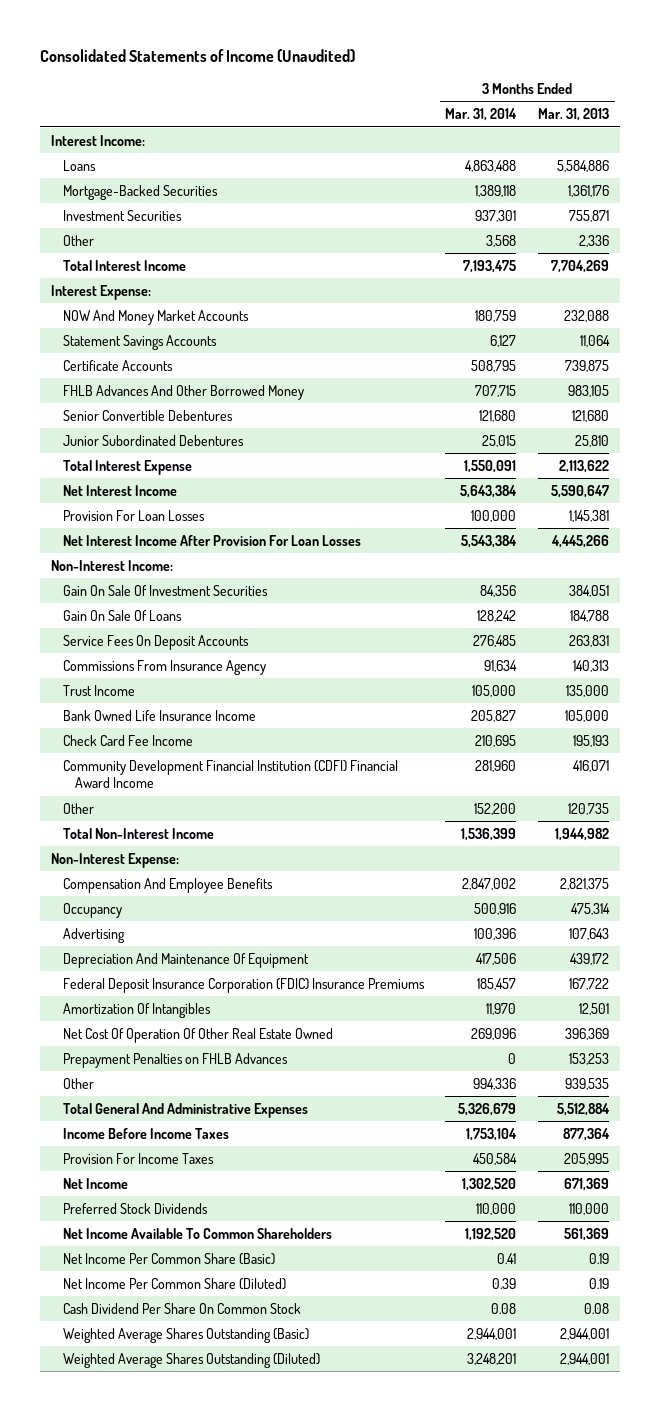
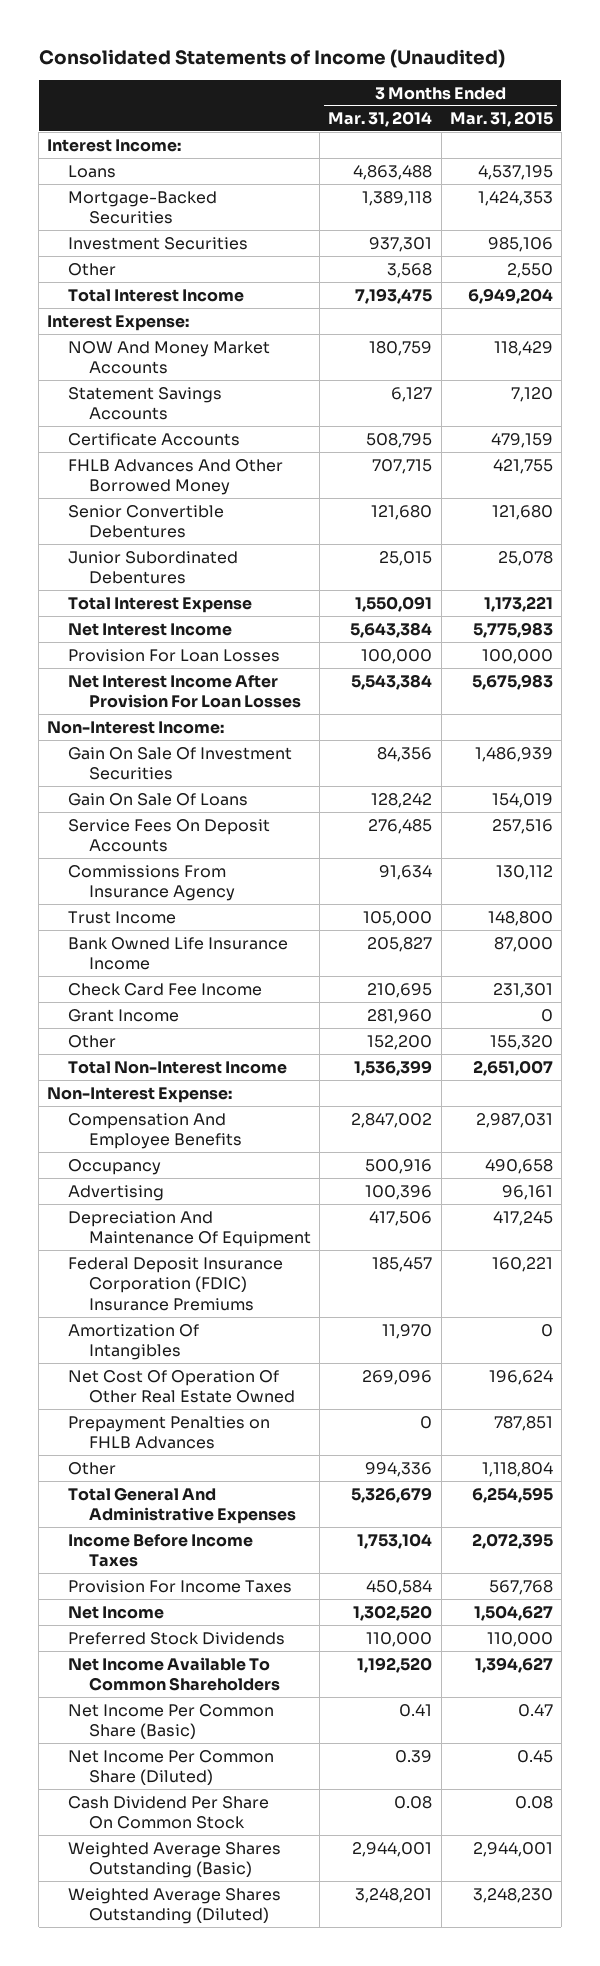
[538,108,610,122] Mar. 31, 2013 -> none
none -> [449,111,553,128] Mar. 31, 2015
[62,759,398,789] Community Development Financial Institution (CDFI) Financial Award Income -> [68,1008,180,1022] Grant Income

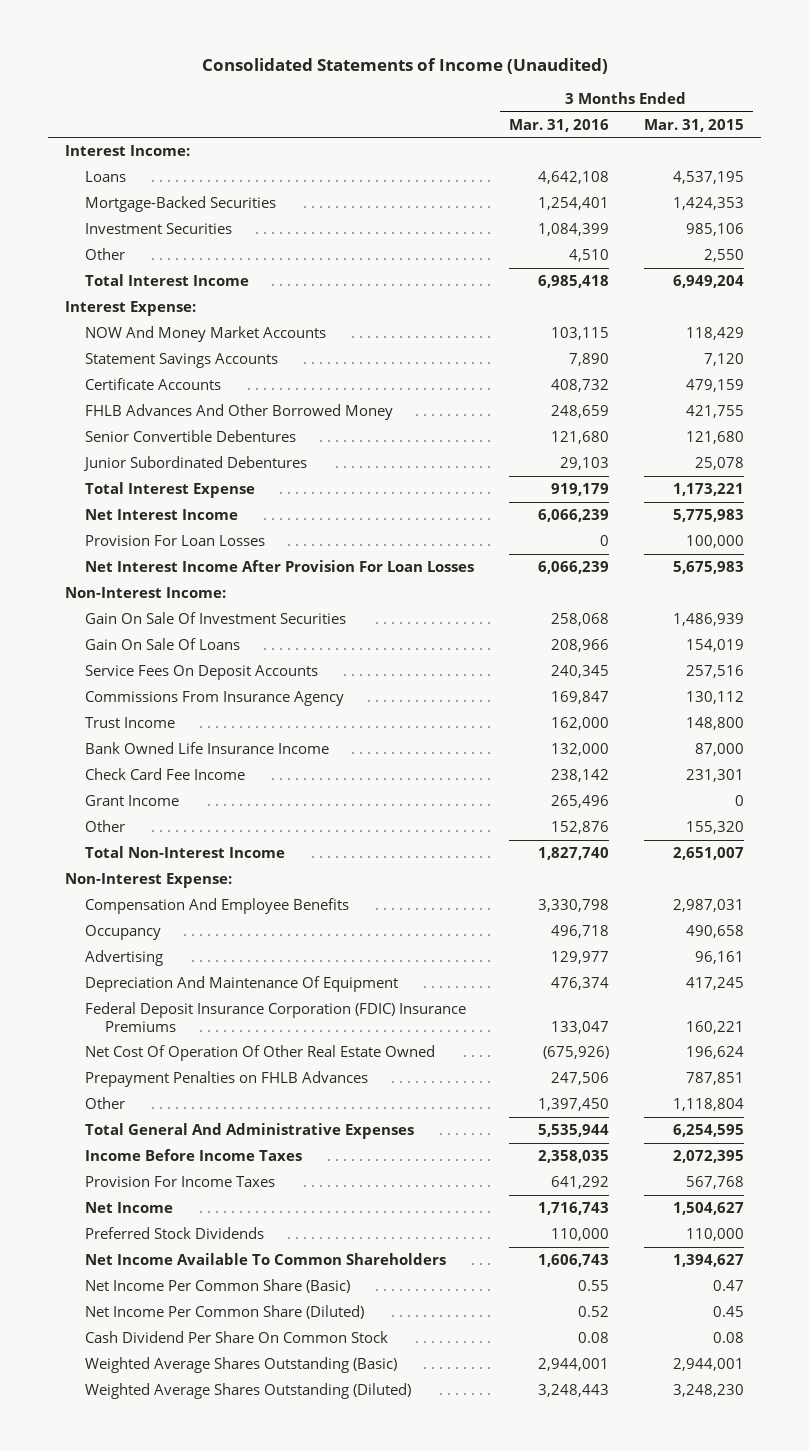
[328,111,433,128] Mar. 31, 2014 -> none
none -> [508,118,609,132] Mar. 31, 2016
[68,1323,200,1361] Amortization Of Intangibles -> none

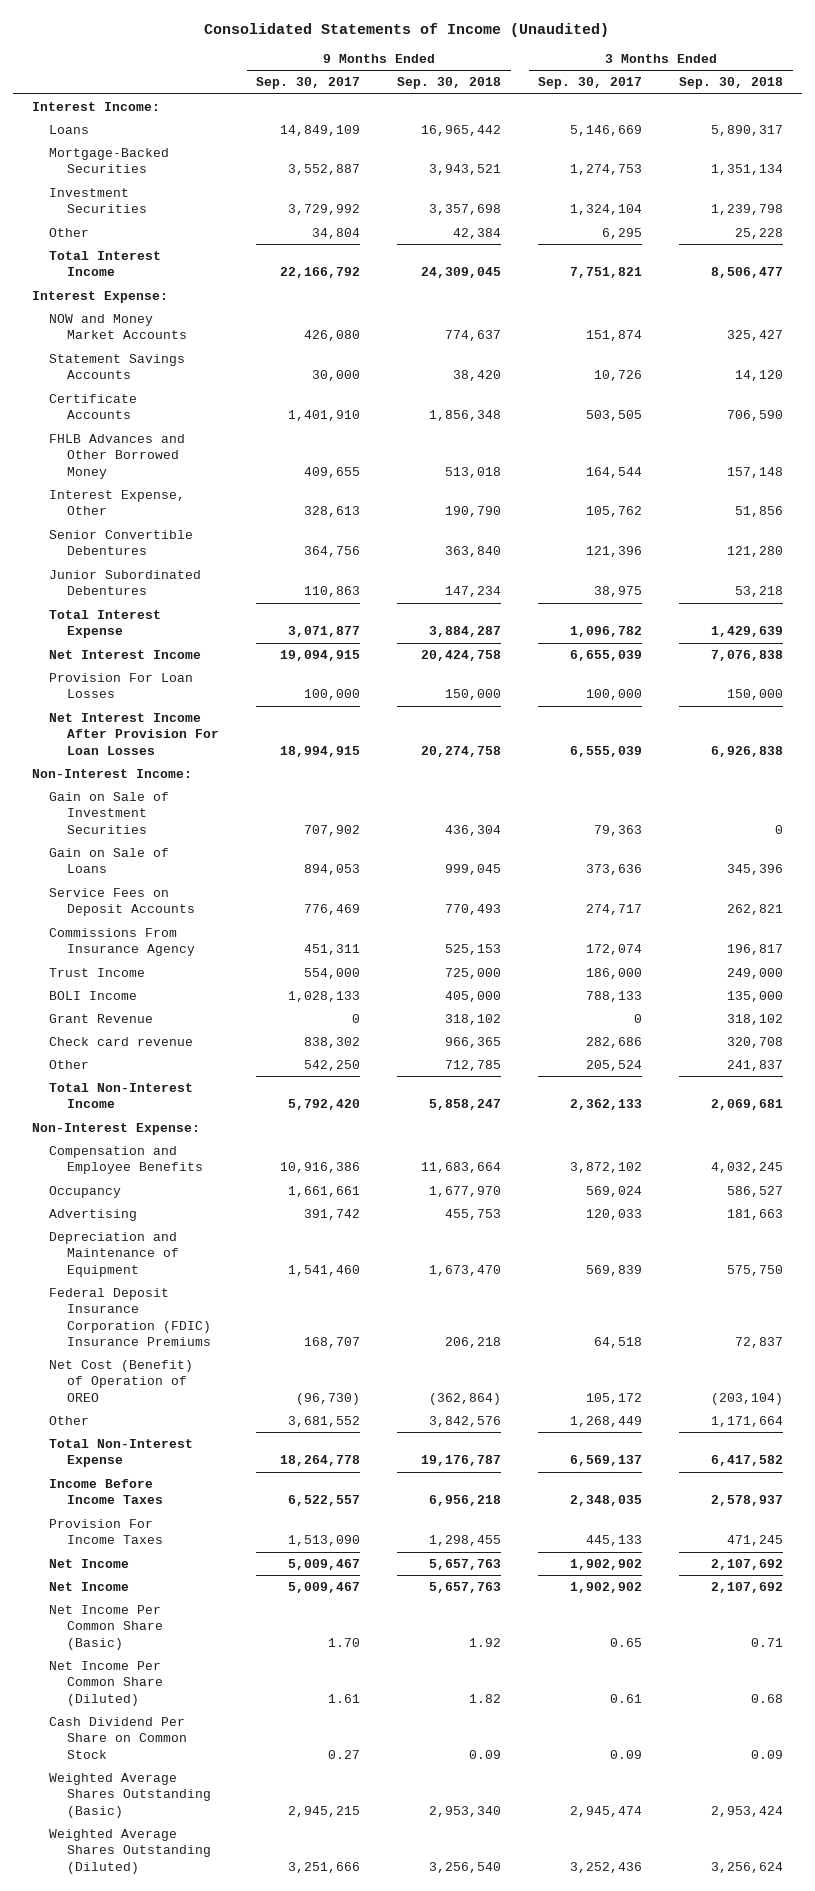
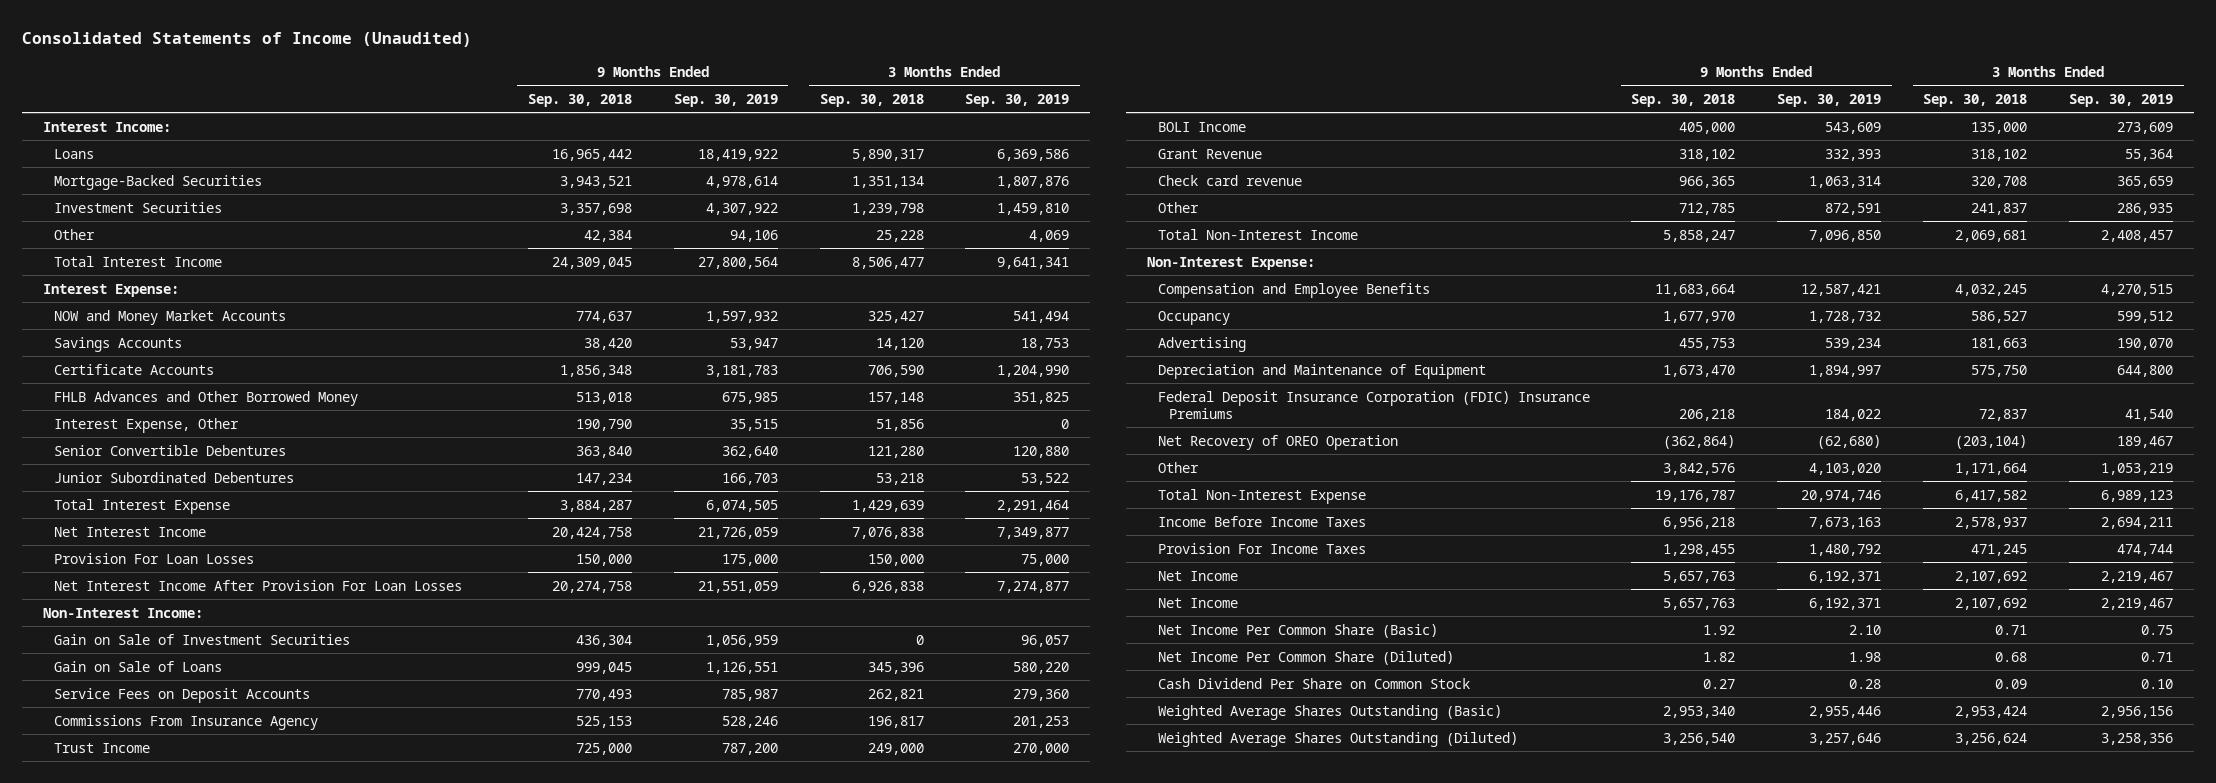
[256,77,361,90] Sep. 30, 2017 -> none
[538,77,643,90] Sep. 30, 2017 -> none
none -> [673,93,778,107] Sep. 30, 2019
none -> [965,93,1070,107] Sep. 30, 2019
[49,354,186,380] Statement Savings Accounts -> [53,336,182,352] Savings Accounts
[49,1360,194,1402] Net Cost (Benefit) of Operation of OREO -> [1157,434,1398,450] Net Recovery of OREO Operation
[469,1749,502,1759] 0.09 -> [1703,678,1736,689] 0.27

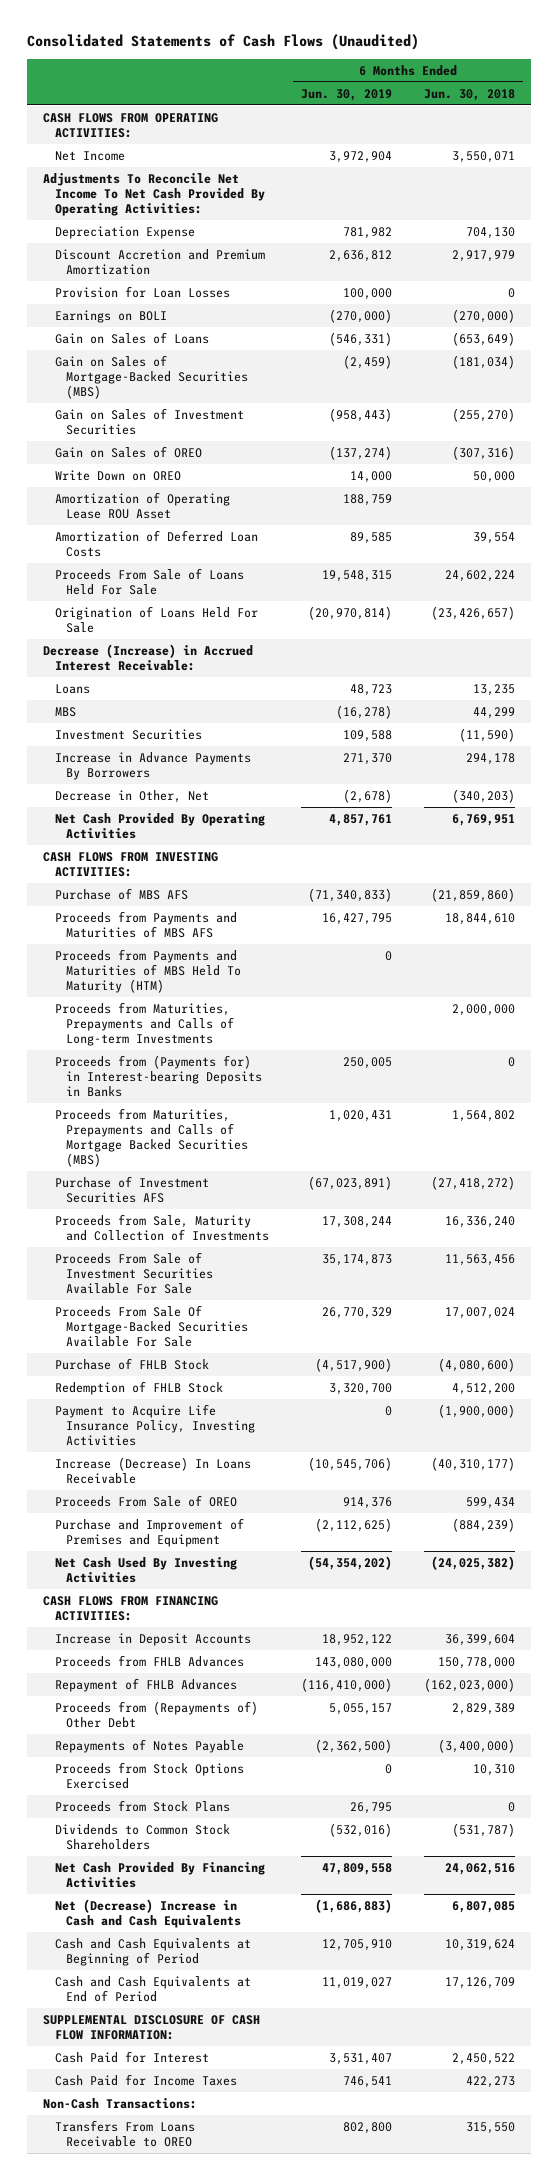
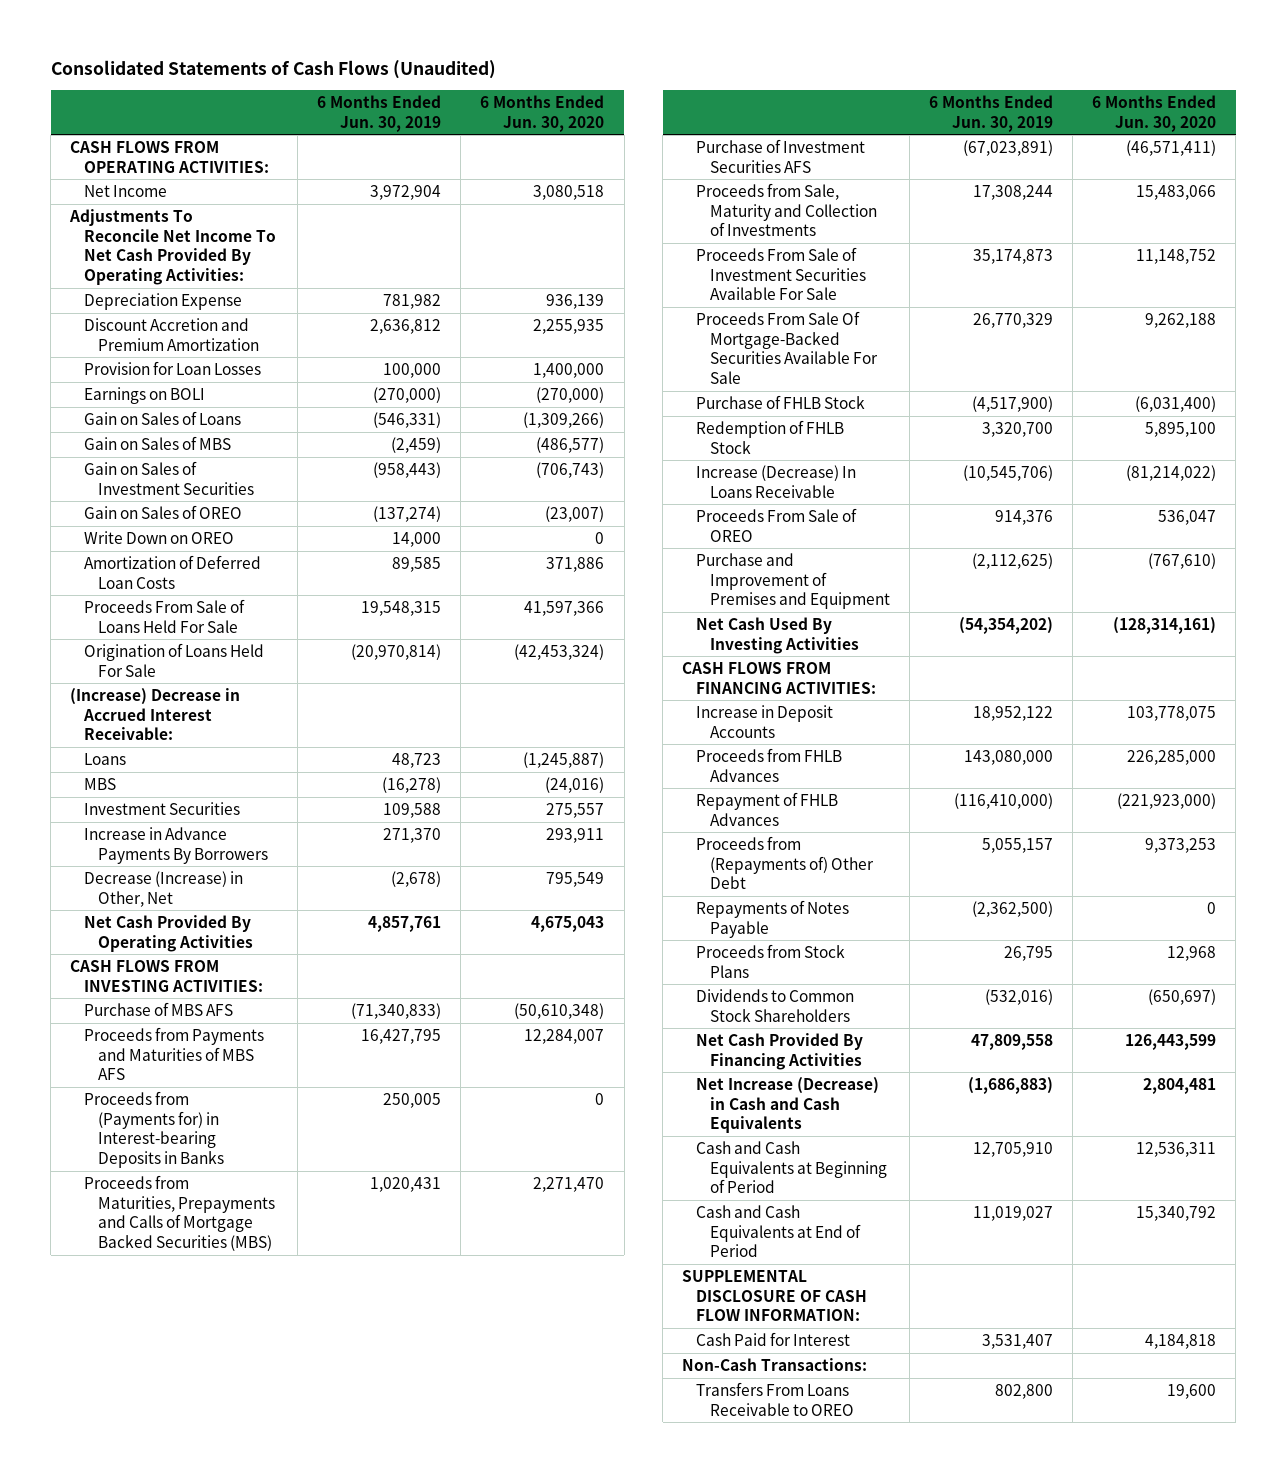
[424,88,516,101] Jun. 30, 2018 -> none
none -> [480,94,605,132] 6 Months Ended Jun. 30, 2020
[54,354,249,400] Gain on Sales of Mortgage-Backed Securities (MBS) -> [84,435,232,450] Gain on Sales of MBS
[54,491,230,519] Amortization of Operating Lease ROU Asset -> none
[42,643,253,671] Decrease (Increase) in Accrued Interest Receivable: -> [70,687,241,741] (Increase) Decrease in Accrued Interest Receivable:
[54,789,209,803] Decrease in Other, Net -> [84,870,244,907] Decrease (Increase) in Other, Net
[54,948,242,994] Proceeds from Payments and Maturities of MBS Held To Maturity (HTM) -> none
[54,1001,235,1047] Proceeds from Maturities, Prepayments and Calls of Long-term Investments -> none
[54,1403,256,1447] Payment to Acquire Life Insurance Policy, Investing Activities -> none
[54,1761,244,1789] Proceeds from Stock Options Exercised -> none
[54,1898,242,1928] Net (Decrease) Increase in Cash and Cash Equivalents -> [696,1076,880,1134] Net Increase (Decrease) in Cash and Cash Equivalents
[54,2073,237,2086] Cash Paid for Income Taxes -> none

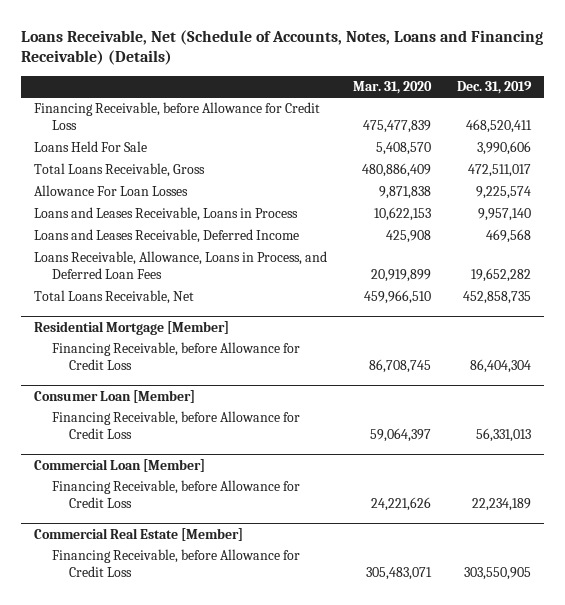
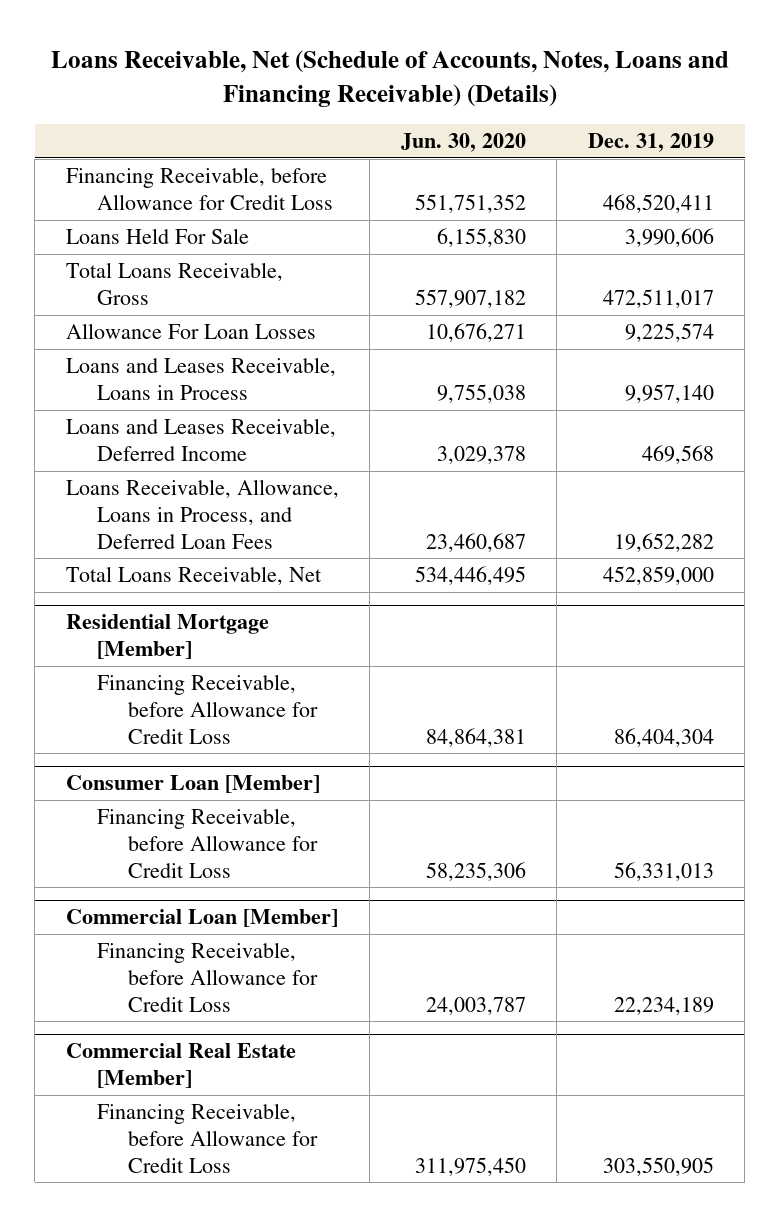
[353,81,433,95] Mar. 31, 2020 -> none
none -> [400,133,526,153] Jun. 30, 2020
[463,291,532,305] 452,858,735 -> [602,566,714,586] 452,859,000

